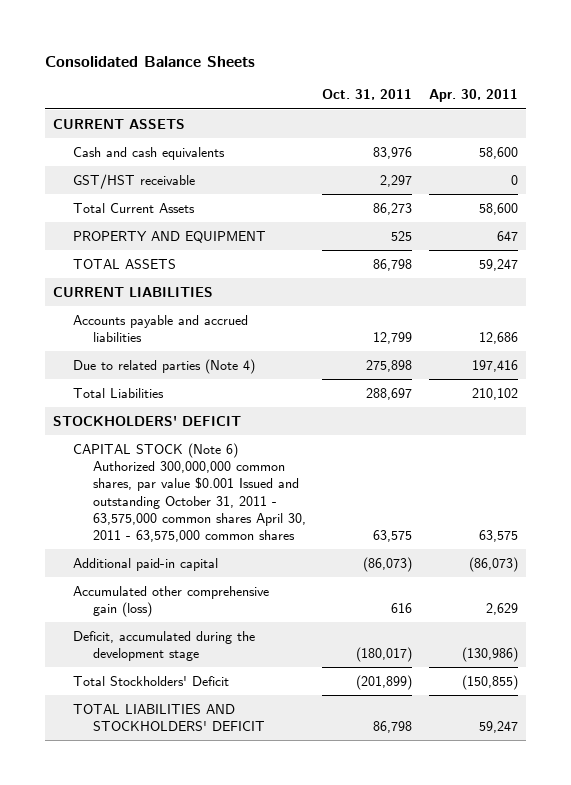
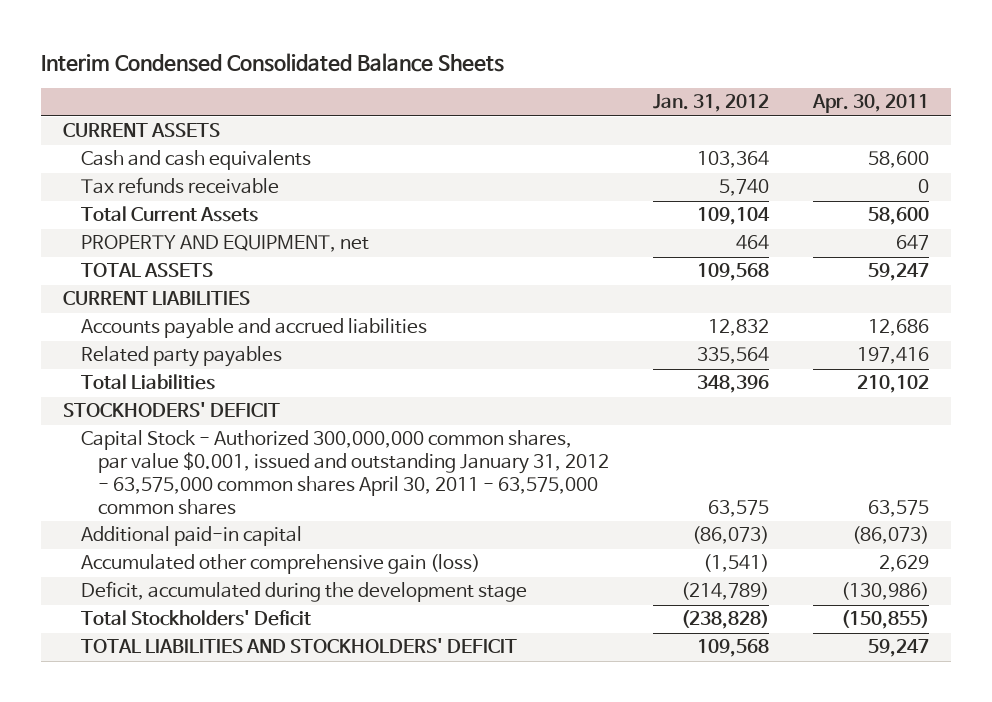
[45,55,256,67] Consolidated Balance Sheets -> [41,52,505,72] Interim Condensed Consolidated Balance Sheets
[322,89,413,101] Oct. 31, 2011 -> none
none -> [653,94,770,113] Jan. 31, 2012
[73,173,196,189] GST/HST receivable -> none
none -> [80,177,279,195] Tax refunds receivable
[73,230,267,243] PROPERTY AND EQUIPMENT -> [80,235,369,253] PROPERTY AND EQUIPMENT, net
[73,358,256,374] Due to related parties (Note 4) -> [80,346,282,368] Related party payables
[53,415,242,426] STOCKHOLDERS' DEFICIT -> [63,402,281,418] STOCKHODERS' DEFICIT
[73,442,307,543] CAPITAL STOCK (Note 6) Authorized 300,000,000 common shares, par value $0.001 Issued and outstanding October 31, 2011 - 63,575,000 common shares April 30, 2011 - 63,575,000 common shares -> [80,430,610,515] Capital Stock - Authorized 300,000,000 common shares, par value $0.001, issued and outstanding January 31, 2012 - 63,575,000 common shares April 30, 2011 - 63,575,000 common shares

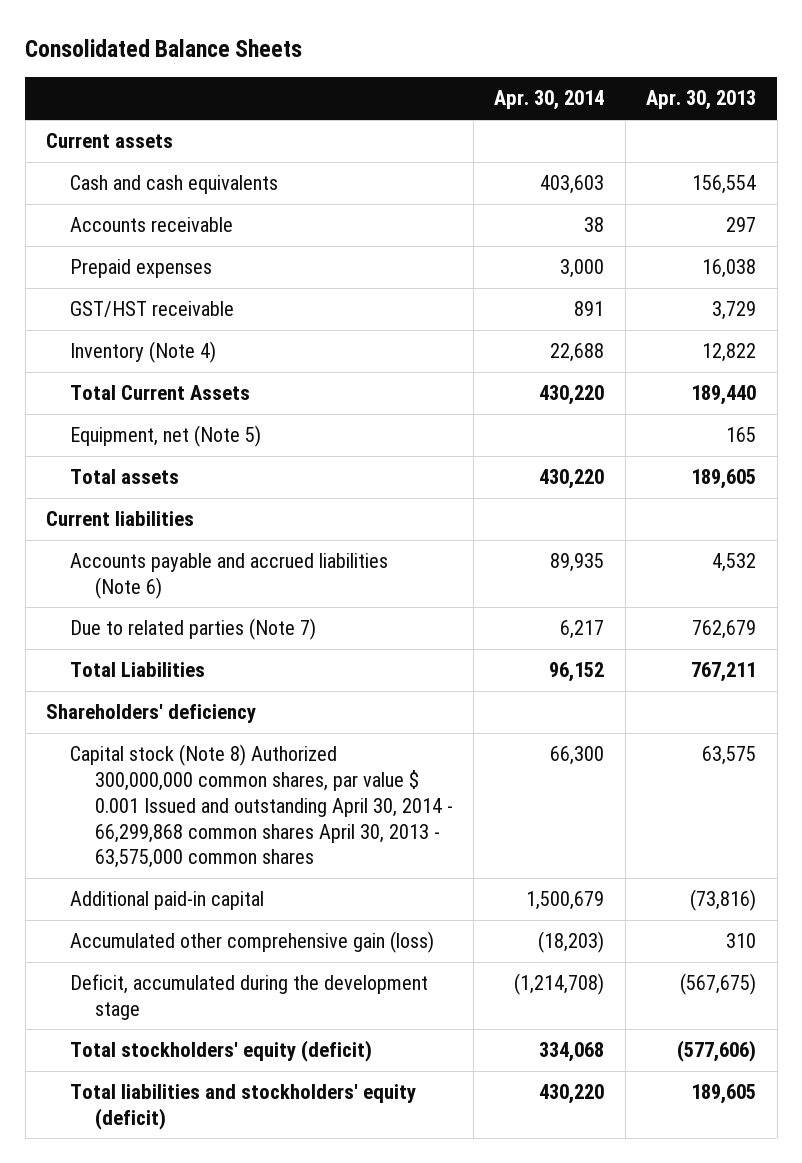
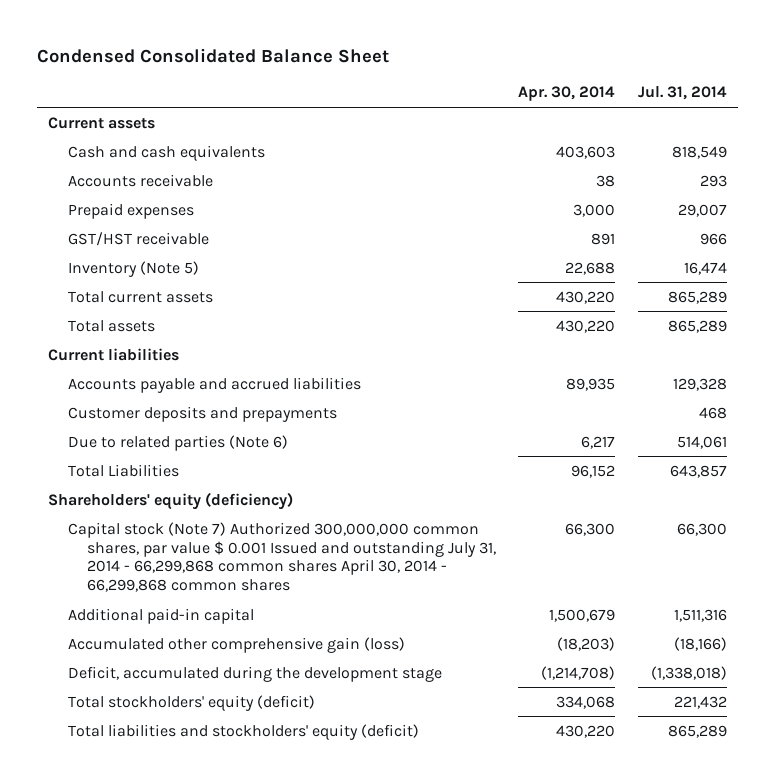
[25,39,303,58] Consolidated Balance Sheets -> [36,47,389,63] Condensed Consolidated Balance Sheet
[646,90,757,111] Apr. 30, 2013 -> none
none -> [637,86,727,101] Jul. 31, 2014
[70,425,262,448] Equipment, net (Note 5) -> none
[70,341,217,364] Inventory (Note 4) -> [67,260,199,277] Inventory (Note 5)
[70,385,251,401] Total Current Assets -> [67,290,213,303] Total current assets
[70,553,389,599] Accounts payable and accrued liabilities (Note 6) -> [67,376,361,393] Accounts payable and accrued liabilities
none -> [67,405,337,422] Customer deposits and prepayments
[70,618,317,641] Due to related parties (Note 7) -> [67,434,288,451] Due to related parties (Note 6)
[46,704,257,724] Shareholders' deficiency -> [48,491,294,510] Shareholders' equity (deficiency)
[70,744,453,869] Capital stock (Note 8) Authorized 300,000,000 common shares, par value $ 0.001 Issued and outstanding April 30, 2014 - 66,299,868 common shares April 30, 2013 - 63,575,000 common shares -> [67,521,497,593] Capital stock (Note 7) Authorized 300,000,000 common shares, par value $ 0.001 Issued and outstanding July 31, 2014 - 66,299,868 common shares April 30, 2014 - 66,299,868 common shares

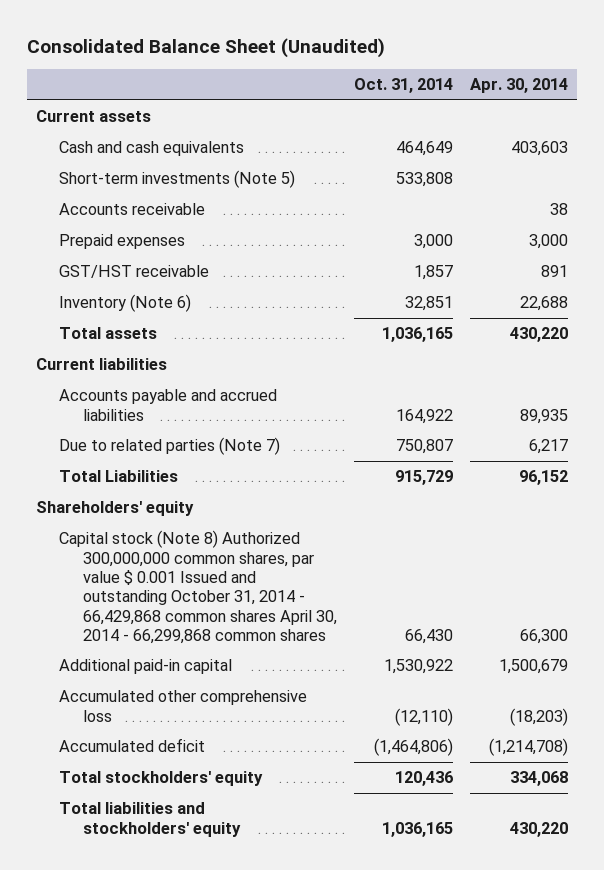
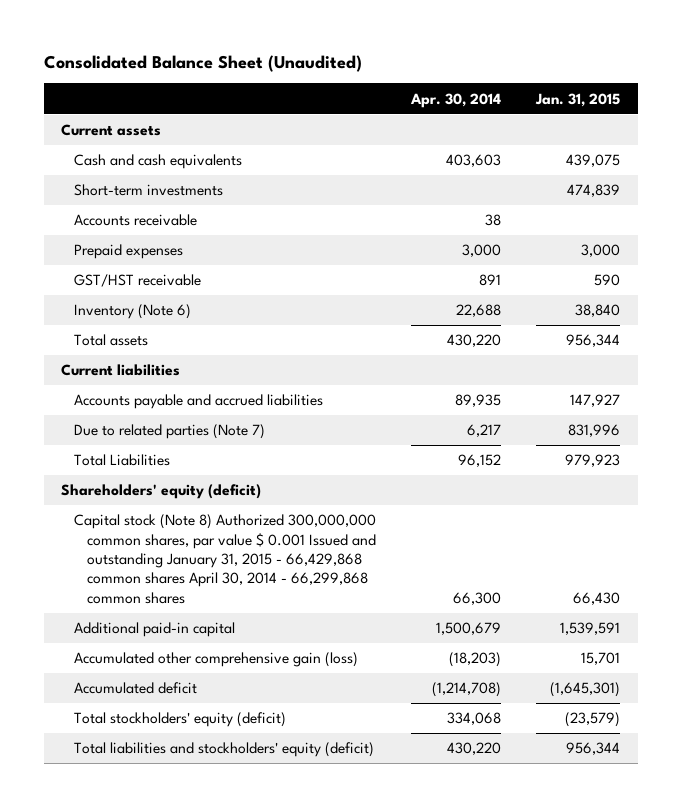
[354,78,454,94] Oct. 31, 2014 -> none
none -> [535,92,621,107] Jan. 31, 2015
[59,170,296,189] Short-term investments (Note 5) -> [74,184,224,197] Short-term investments
[35,501,194,517] Shareholders' equity -> [61,484,262,500] Shareholders' equity (deficit)
[59,530,337,644] Capital stock (Note 8) Authorized 300,000,000 common shares, par value $ 0.001 Issued and outstanding October 31, 2014 - 66,429,868 common shares April 30, 2014 - 66,299,868 common shares -> [74,514,377,604] Capital stock (Note 8) Authorized 300,000,000 common shares, par value $ 0.001 Issued and outstanding January 31, 2015 - 66,429,868 common shares April 30, 2014 - 66,299,868 common shares
[59,690,308,722] Accumulated other comprehensive loss -> [74,652,359,668] Accumulated other comprehensive gain (loss)
[59,771,264,787] Total stockholders' equity -> [74,712,287,728] Total stockholders' equity (deficit)
[59,802,241,837] Total liabilities and stockholders' equity -> [74,742,375,758] Total liabilities and stockholders' equity (deficit)

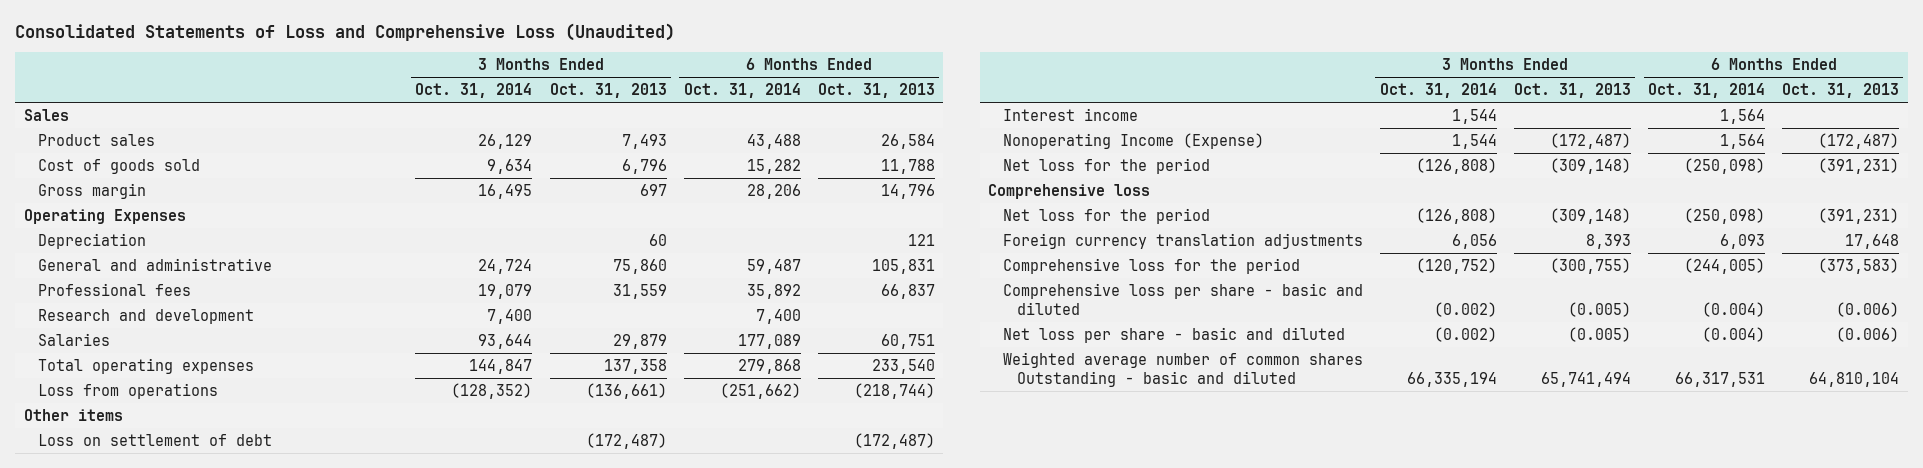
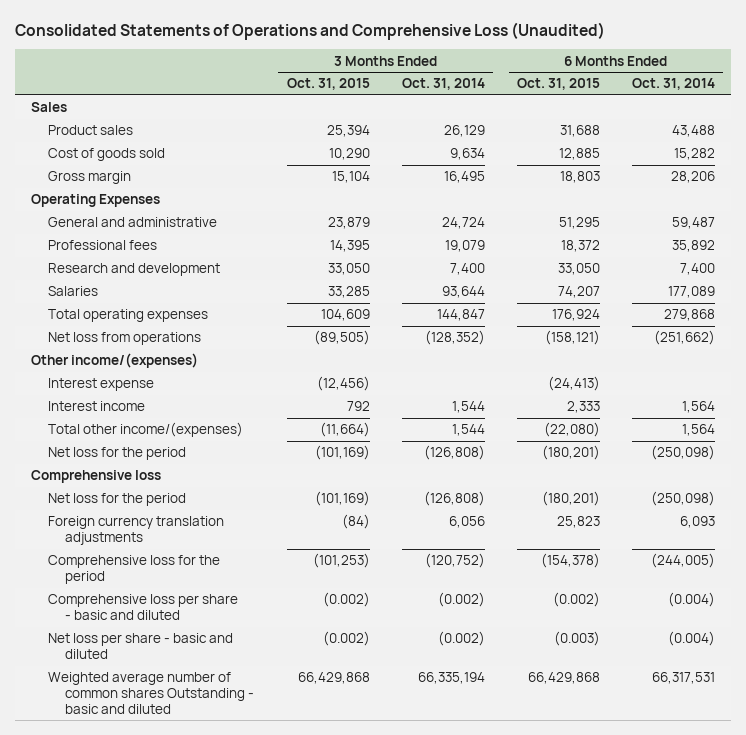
[15,22,676,41] Consolidated Statements of Loss and Comprehensive Loss (Unaudited) -> [15,21,606,40] Consolidated Statements of Operations and Comprehensive Loss (Unaudited)
[549,83,667,99] Oct. 31, 2013 -> none
[817,83,935,99] Oct. 31, 2013 -> none
none -> [286,78,370,91] Oct. 31, 2015
none -> [516,78,600,91] Oct. 31, 2015
[38,232,147,249] Depreciation -> none
[38,433,273,446] Loss on settlement of debt -> none
[38,382,219,399] Loss from operations -> [48,332,202,346] Net loss from operations
[23,408,123,421] Other items -> [31,353,199,369] Other income/(expenses)
none -> [48,378,155,392] Interest expense
[1002,132,1264,149] Nonoperating Income (Expense) -> [48,422,244,438] Total other income/(expenses)

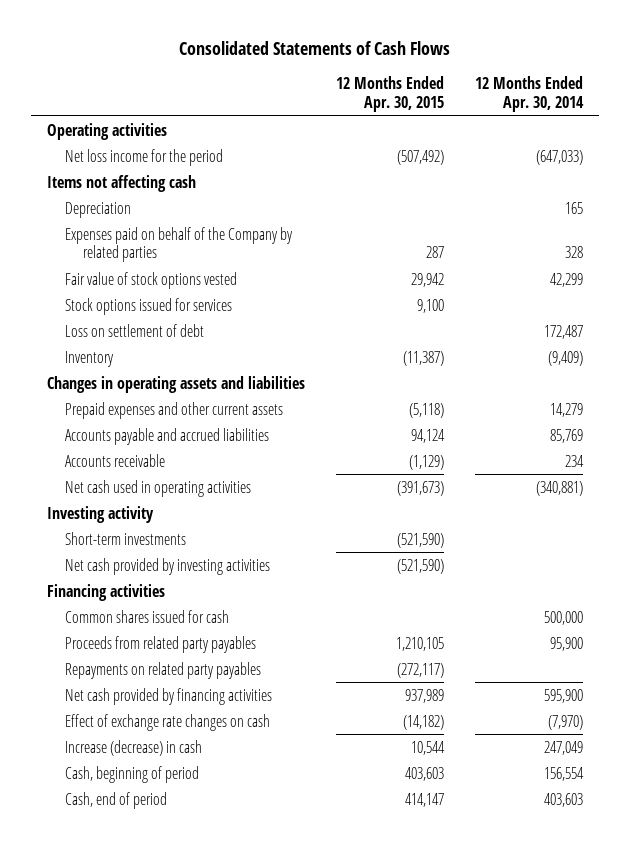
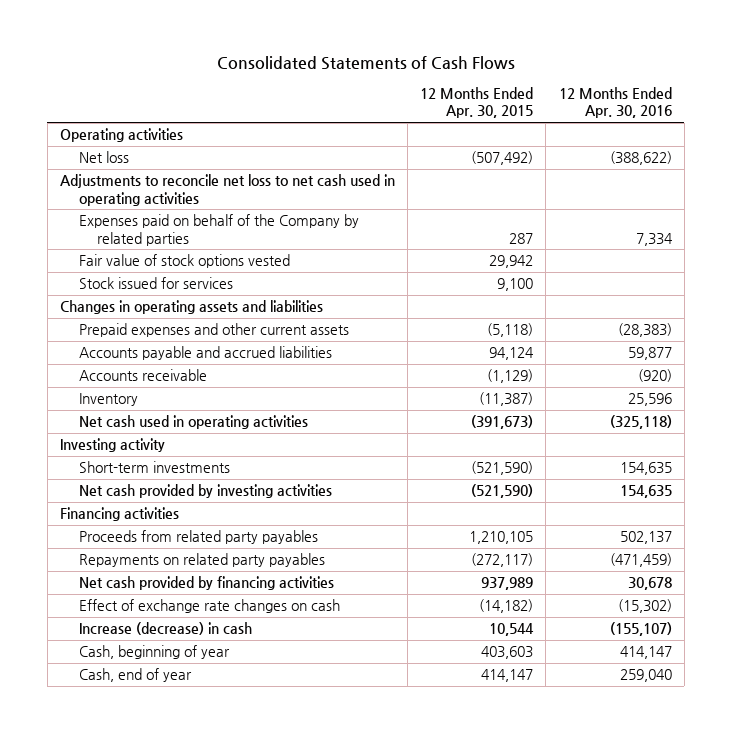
[475,76,585,112] 12 Months Ended Apr. 30, 2014 -> none
none -> [558,87,672,119] 12 Months Ended Apr. 30, 2016
[64,201,131,218] Depreciation -> none
[64,148,223,166] Net loss income for the period -> [78,151,129,164] Net loss
[46,174,196,192] Items not affecting cash -> [59,174,395,206] Adjustments to reconcile net loss to net cash used in operating activities
[64,323,204,337] Loss on settlement of debt -> none
[64,297,232,315] Stock options issued for services -> [78,277,233,290] Stock issued for services
[64,350,114,367] Inventory -> [78,393,138,407] Inventory
[64,609,229,623] Common shares issued for cash -> none
[64,765,199,783] Cash, beginning of period -> [78,645,230,660] Cash, beginning of year
[64,791,167,809] Cash, end of period -> [78,668,192,683] Cash, end of year

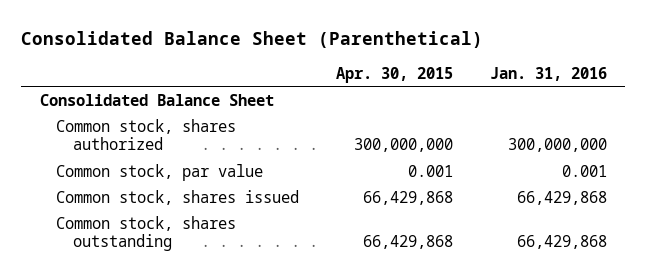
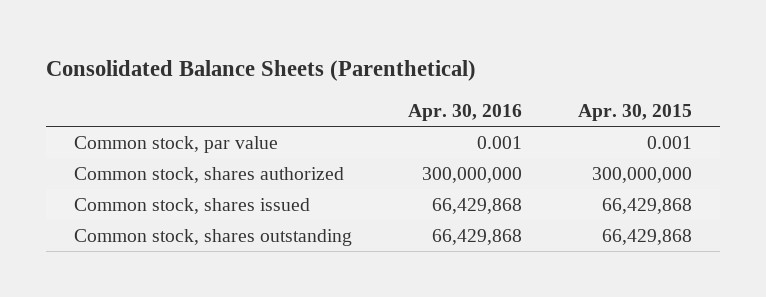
[21,31,484,49] Consolidated Balance Sheet (Parenthetical) -> [45,60,476,82] Consolidated Balance Sheets (Parenthetical)
[490,66,608,81] Jan. 31, 2016 -> none
none -> [407,104,522,122] Apr. 30, 2016
[39,93,274,106] Consolidated Balance Sheet -> none
[56,118,237,151] Common stock, shares authorized -> [73,166,344,183] Common stock, shares authorized

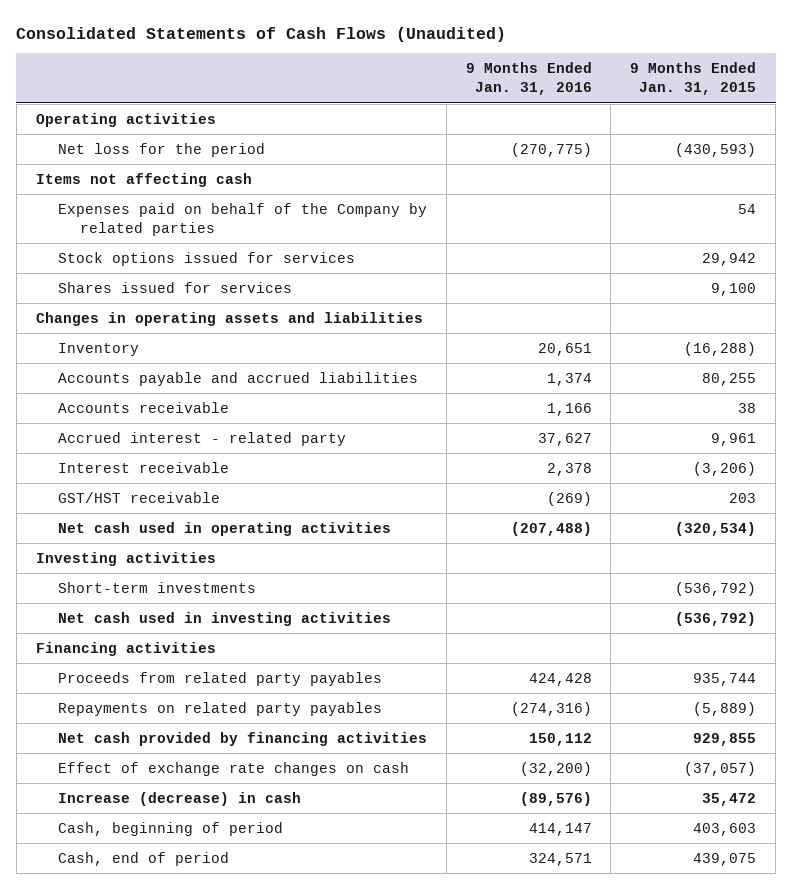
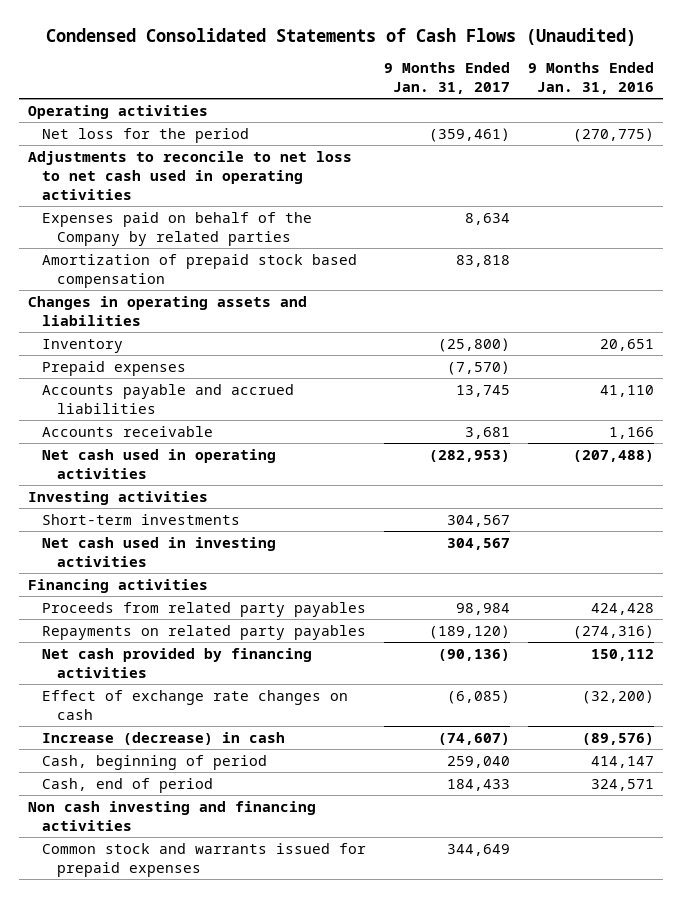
[16,26,507,42] Consolidated Statements of Cash Flows (Unaudited) -> [45,27,636,46] Condensed Consolidated Statements of Cash Flows (Unaudited)
[630,62,757,96] 9 Months Ended Jan. 31, 2015 -> none
none -> [384,62,511,95] 9 Months Ended Jan. 31, 2017
[35,172,252,187] Items not affecting cash -> [27,150,352,200] Adjustments to reconcile to net loss to net cash used in operating activities
[57,281,292,293] Shares issued for services -> none
[57,251,355,266] Stock options issued for services -> [42,253,358,288] Amortization of prepaid stock based compensation
none -> [42,360,187,376] Prepaid expenses
[546,372,592,386] 1,374 -> [599,384,654,397] 41,110
[57,431,346,446] Accrued interest - related party -> none
[57,461,229,473] Interest receivable -> none
[57,491,220,503] GST/HST receivable -> none
none -> [27,800,316,831] Non cash investing and financing activities
none -> [42,842,367,877] Common stock and warrants issued for prepaid expenses

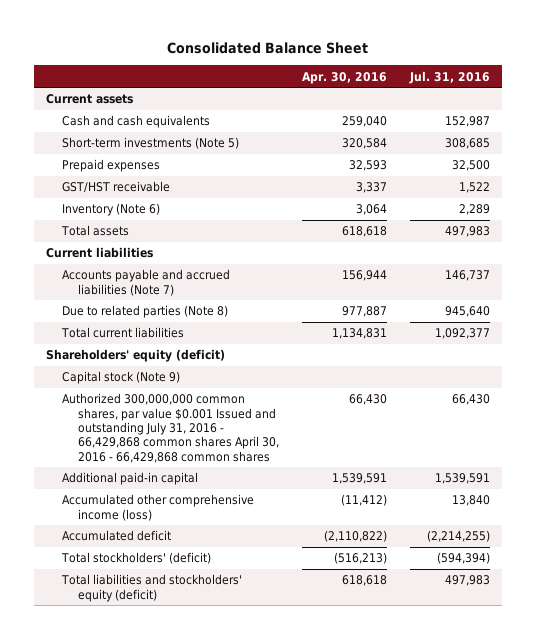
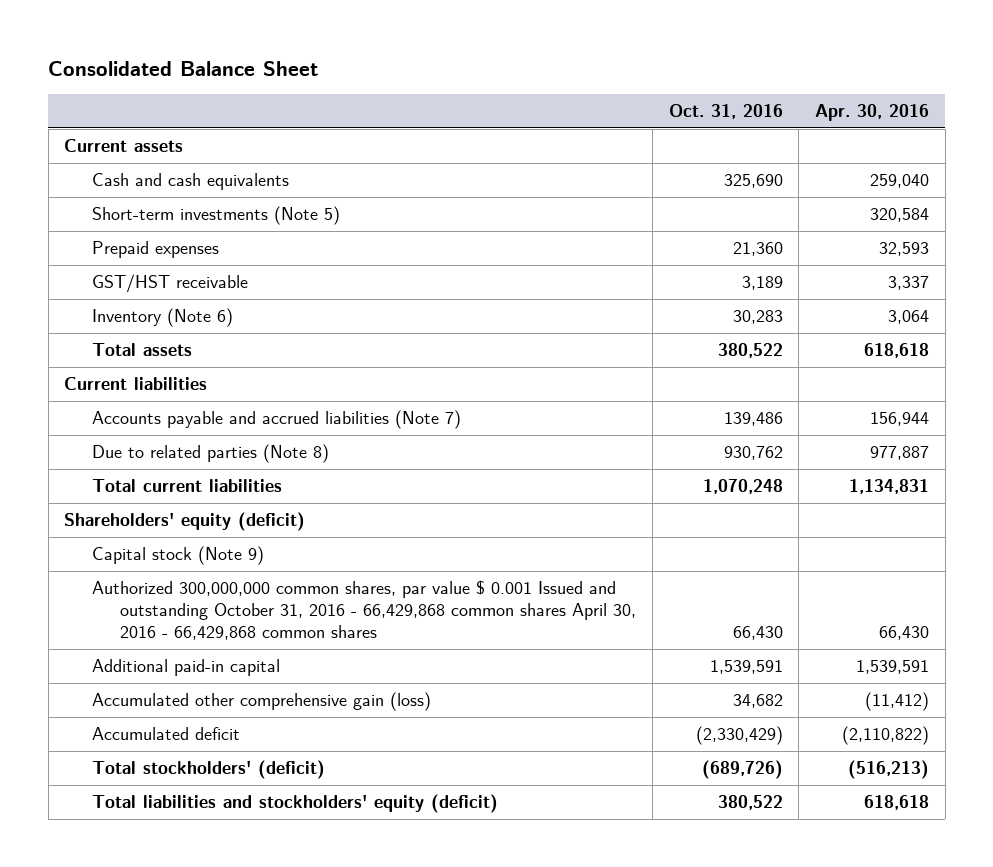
[409,70,491,84] Jul. 31, 2016 -> none
none -> [668,104,783,120] Oct. 31, 2016
[61,393,279,463] Authorized 300,000,000 common shares, par value $0.001 Issued and outstanding July 31, 2016 - 66,429,868 common shares April 30, 2016 - 66,429,868 common shares -> [92,580,637,640] Authorized 300,000,000 common shares, par value $ 0.001 Issued and outstanding October 31, 2016 - 66,429,868 common shares April 30, 2016 - 66,429,868 common shares
[61,494,254,521] Accumulated other comprehensive income (loss) -> [92,692,432,712] Accumulated other comprehensive gain (loss)

